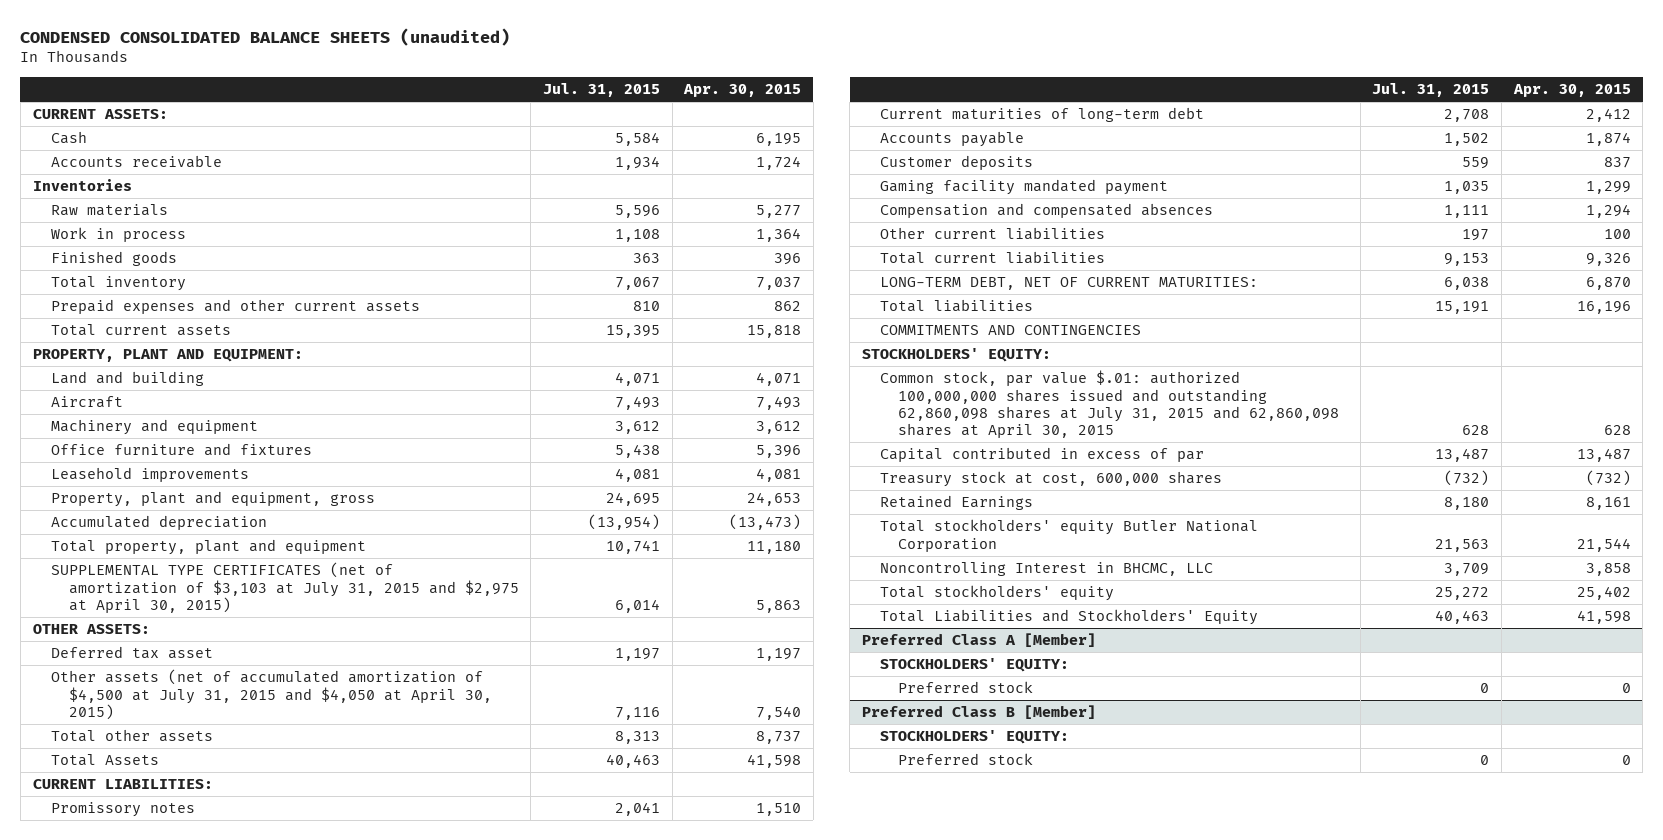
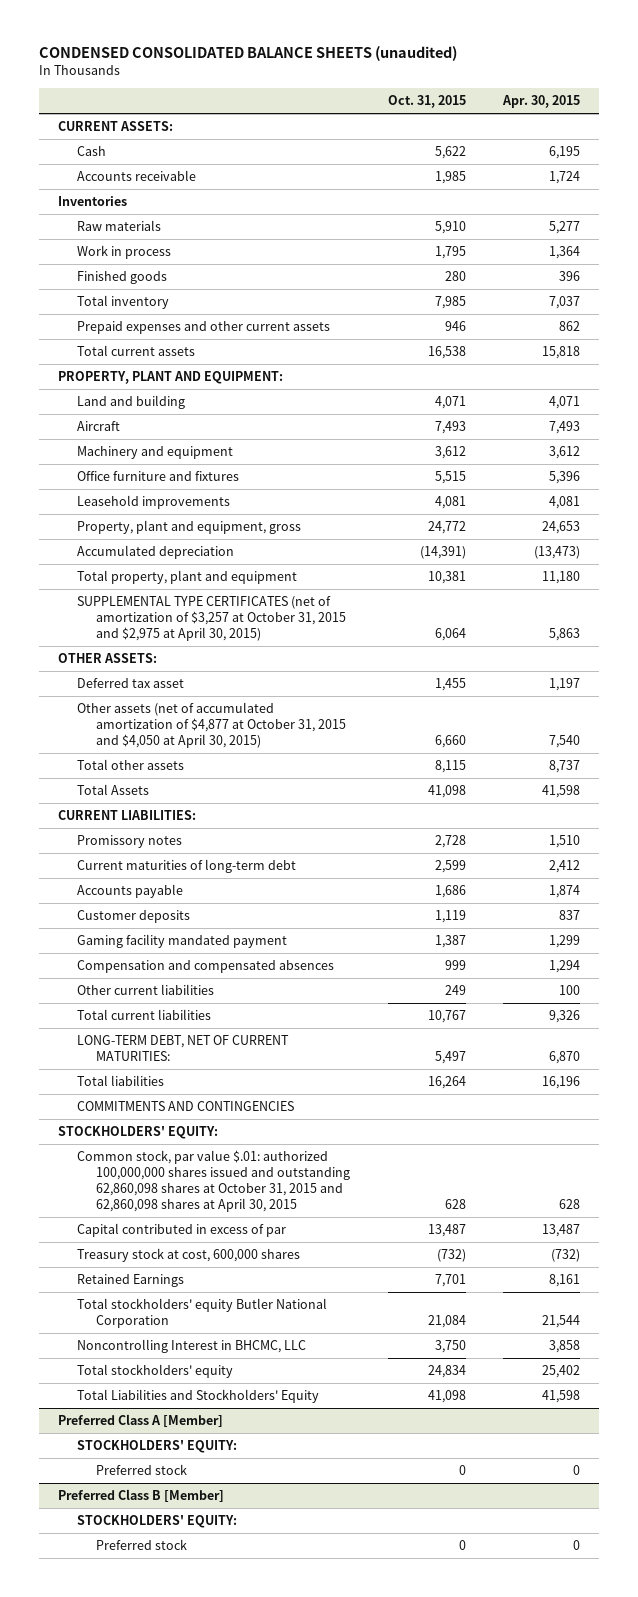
[543,83,661,98] Jul. 31, 2015 -> none
none -> [387,95,466,109] Oct. 31, 2015
[50,562,519,613] SUPPLEMENTAL TYPE CERTIFICATES (net of amortization of $3,103 at July 31, 2015 and $2,975 at April 30, 2015) -> [76,596,346,642] SUPPLEMENTAL TYPE CERTIFICATES (net of amortization of $3,257 at October 31, 2015 and $2,975 at April 30, 2015)
[50,669,492,720] Other assets (net of accumulated amortization of $4,500 at July 31, 2015 and $4,050 at April 30, 2015) -> [76,702,346,749] Other assets (net of accumulated amortization of $4,877 at October 31, 2015 and $4,050 at April 30, 2015)
[879,370,1340,439] Common stock, par value $.01: authorized 100,000,000 shares issued and outstanding 62,860,098 shares at July 31, 2015 and 62,860,098 shares at April 30, 2015 -> [76,1150,350,1213] Common stock, par value $.01: authorized 100,000,000 shares issued and outstanding 62,860,098 shares at October 31, 2015 and 62,860,098 shares at April 30, 2015

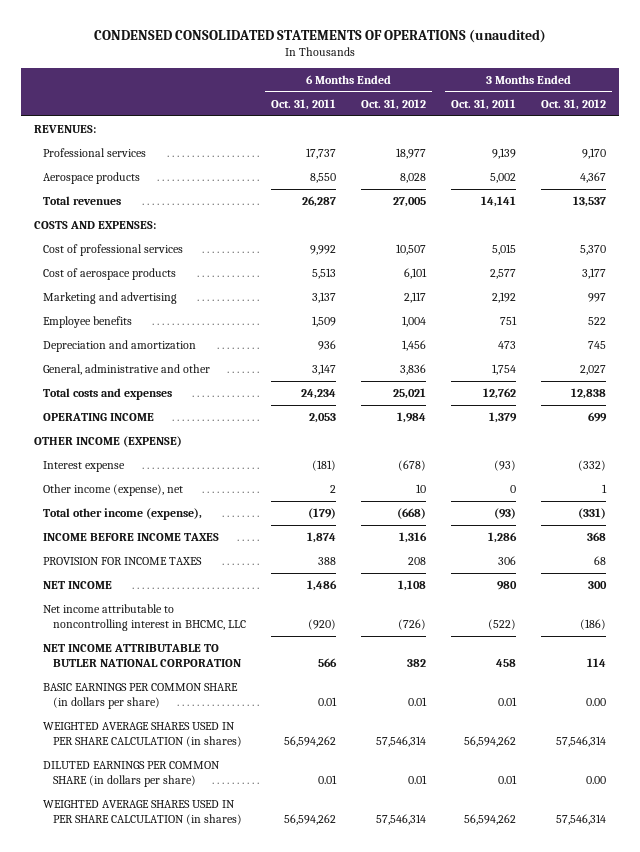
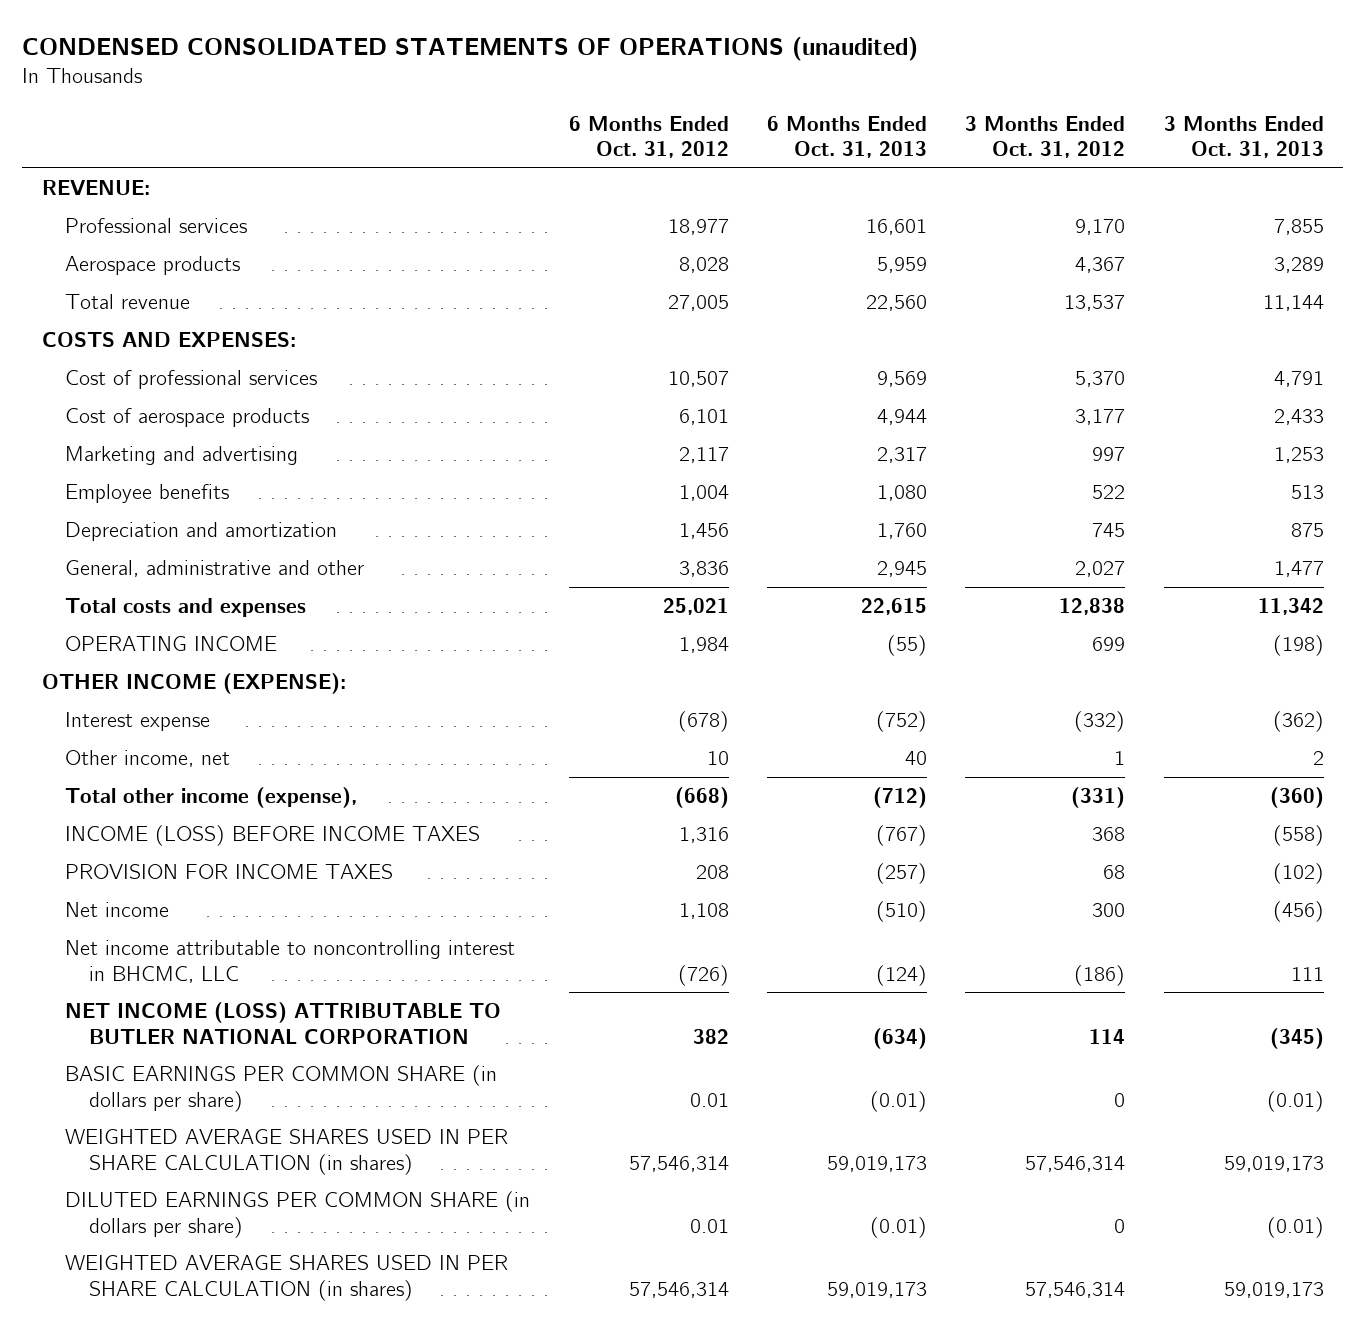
[271,98,337,110] Oct. 31, 2011 -> none
[451,98,517,110] Oct. 31, 2011 -> none
none -> [766,115,927,159] 6 Months Ended Oct. 31, 2013
none -> [1163,115,1324,159] 3 Months Ended Oct. 31, 2013
[33,125,96,134] REVENUES: -> [41,180,150,196] REVENUE:
[43,196,122,206] Total revenues -> [65,294,191,310] Total revenue
[33,436,182,448] OTHER INCOME (EXPENSE) -> [41,673,346,695] OTHER INCOME (EXPENSE):
[43,484,184,497] Other income (expense), net -> [65,750,231,768] Other income, net
[43,533,220,542] INCOME BEFORE INCOME TAXES -> [65,825,481,847] INCOME (LOSS) BEFORE INCOME TAXES
[43,581,113,590] NET INCOME -> [65,902,170,918] Net income
[43,644,242,668] NET INCOME ATTRIBUTABLE TO BUTLER NATIONAL CORPORATION -> [65,1002,502,1044] NET INCOME (LOSS) ATTRIBUTABLE TO BUTLER NATIONAL CORPORATION
[586,698,607,707] 0.00 -> [1114,1092,1126,1107] 0
[586,776,607,785] 0.00 -> [1114,1218,1126,1233] 0

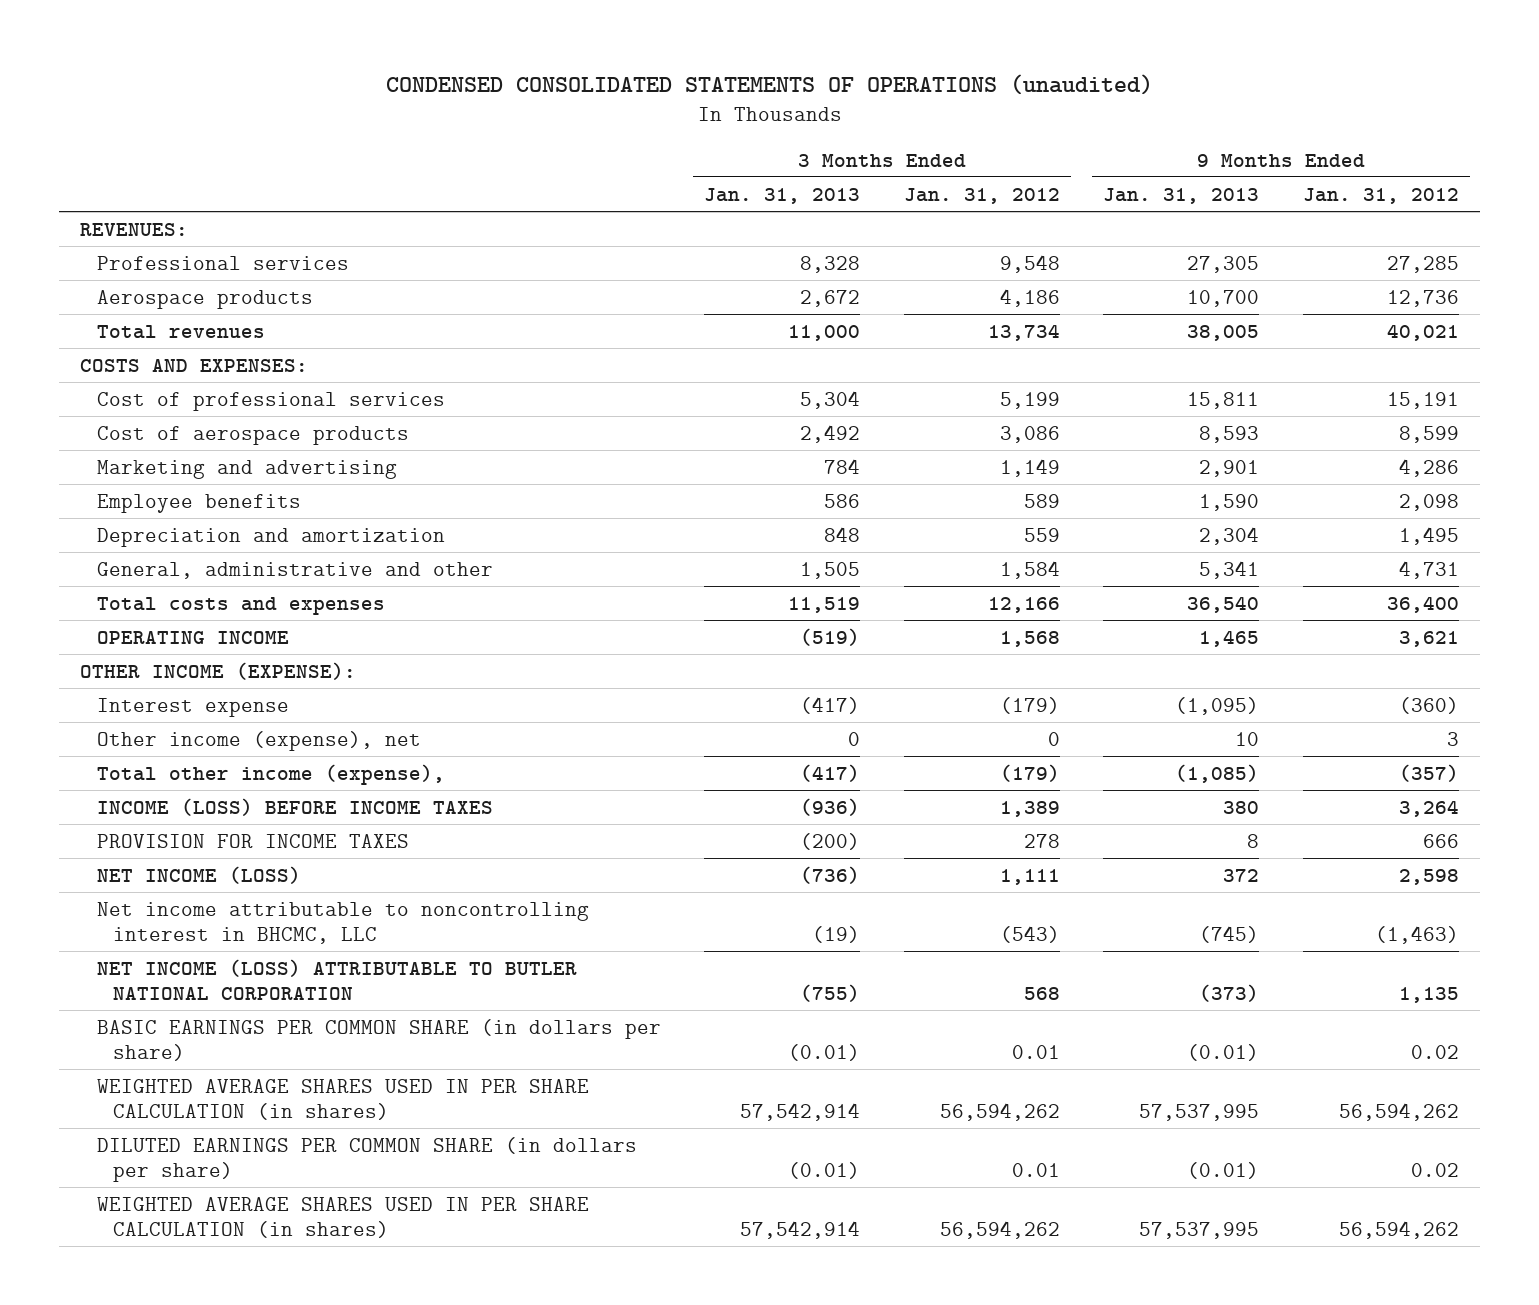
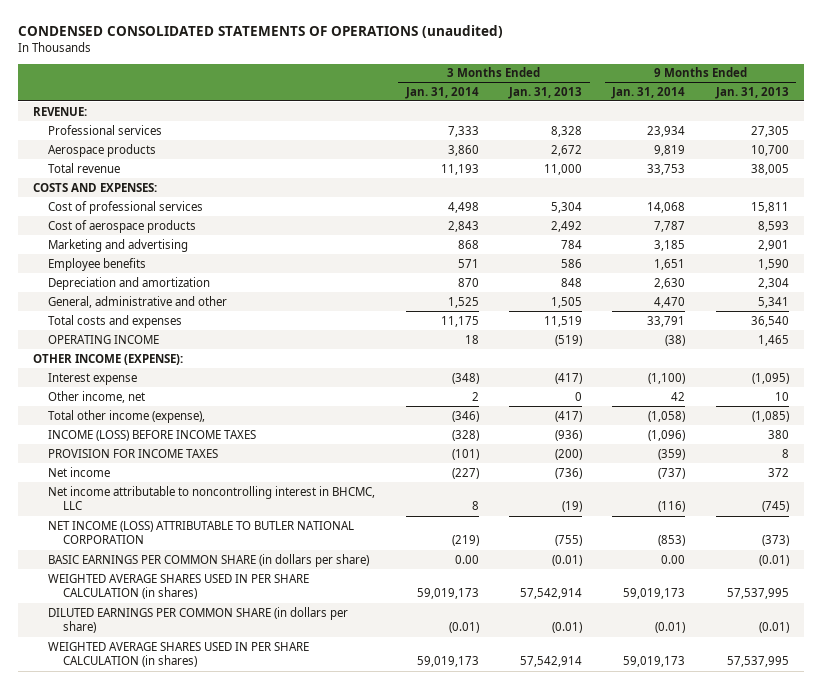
[903,187,1060,204] Jan. 31, 2012 -> none
[1302,187,1459,204] Jan. 31, 2012 -> none
none -> [404,86,479,99] Jan. 31, 2014
none -> [611,86,686,99] Jan. 31, 2014
[80,222,189,236] REVENUES: -> [33,106,88,116] REVENUE:
[96,324,265,339] Total revenues -> [48,162,121,173] Total revenue
[96,730,421,751] Other income (expense), net -> [48,390,146,403] Other income, net
[96,865,301,884] NET INCOME (LOSS) -> [48,466,111,477] Net income

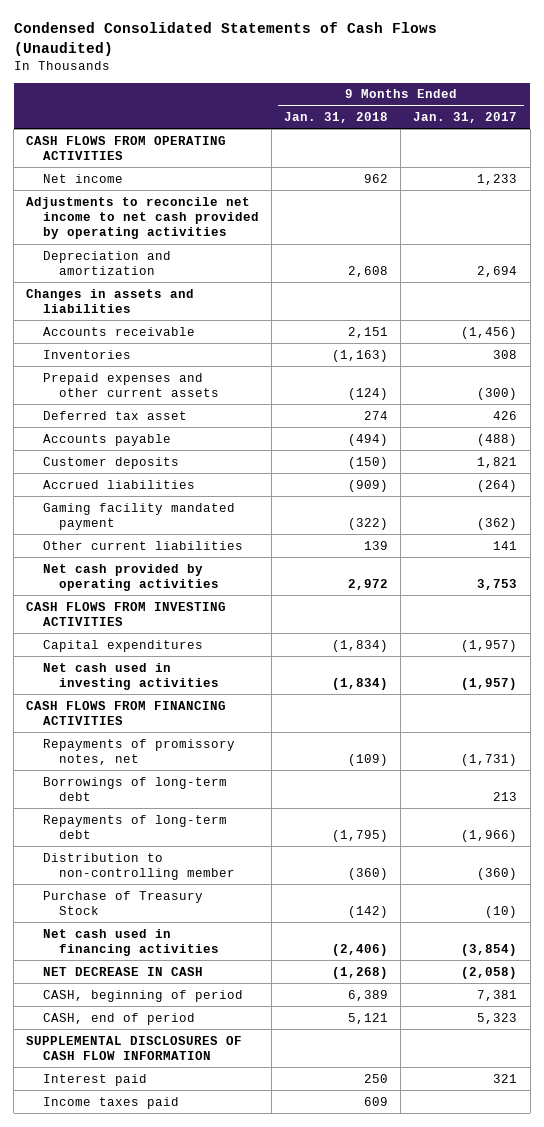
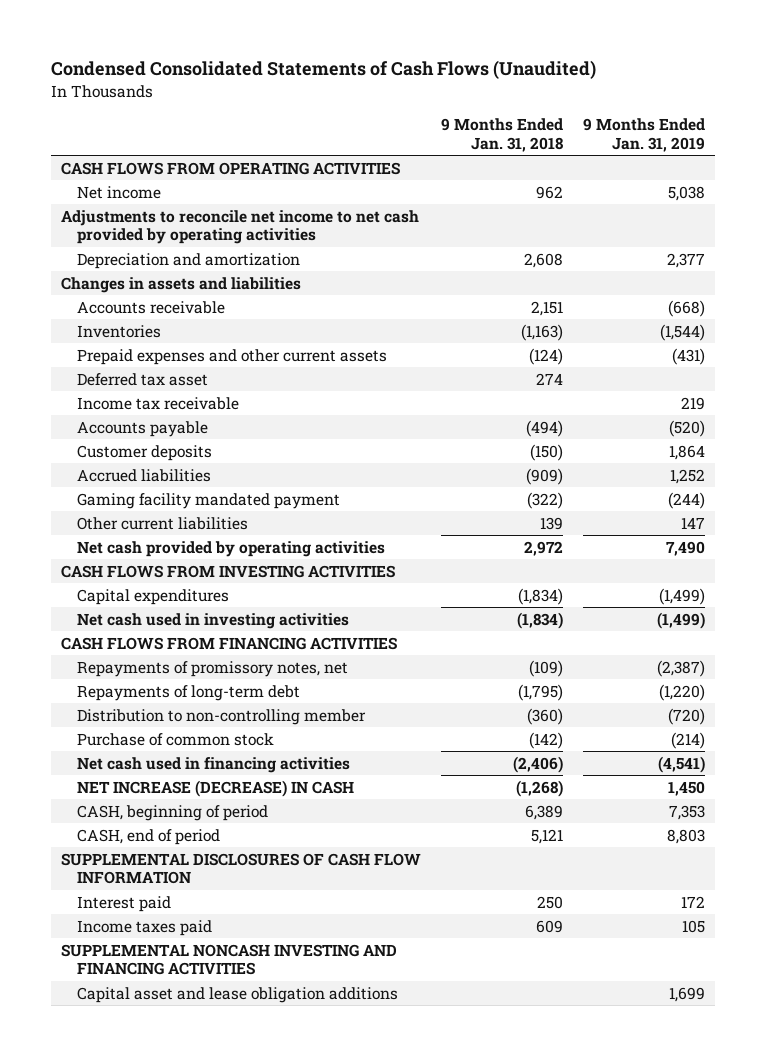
[413,111,518,123] Jan. 31, 2017 -> none
none -> [582,118,705,152] 9 Months Ended Jan. 31, 2019
none -> [77,396,240,410] Income tax receivable
[42,776,227,801] Borrowings of long-term debt -> none
[42,890,203,915] Purchase of Treasury Stock -> [77,732,275,746] Purchase of common stock
[42,966,203,976] NET DECREASE IN CASH -> [77,779,355,797] NET INCREASE (DECREASE) IN CASH
none -> [60,943,397,976] SUPPLEMENTAL NONCASH INVESTING AND FINANCING ACTIVITIES
none -> [77,986,399,1003] Capital asset and lease obligation additions

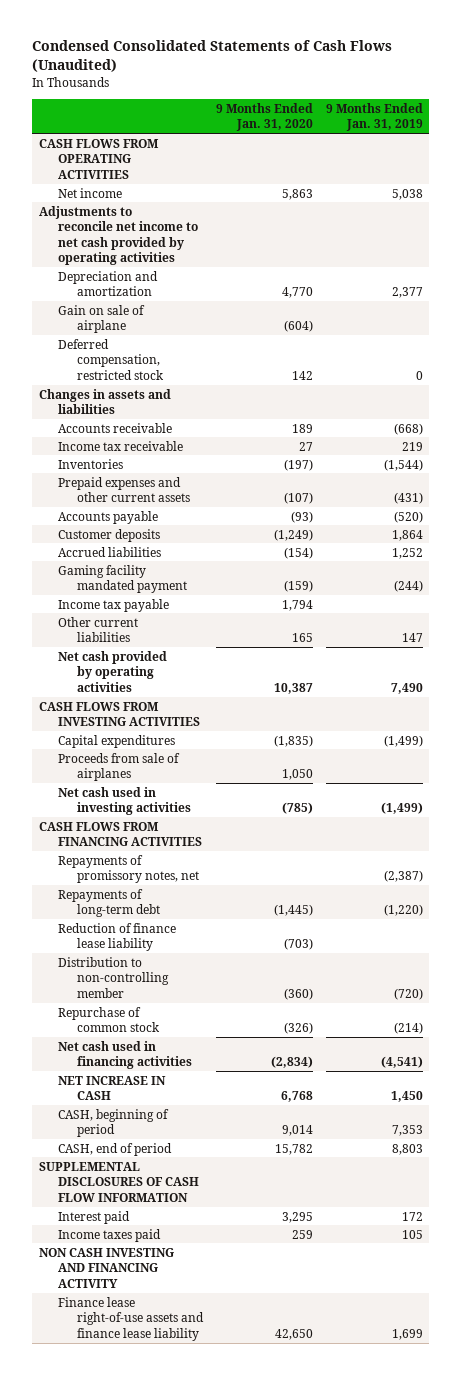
[440,118,563,152] 9 Months Ended Jan. 31, 2018 -> none
none -> [215,102,313,132] 9 Months Ended Jan. 31, 2020
none -> [58,304,146,334] Gain on sale of airplane
none -> [58,338,165,380] Deferred compensation, restricted stock
[77,396,240,410] Income tax receivable -> [58,440,184,451] Income tax receivable
[77,372,209,386] Deferred tax asset -> none
none -> [58,598,170,612] Income tax payable
none -> [58,752,181,782] Proceeds from sale of airplanes
none -> [58,922,177,952] Reduction of finance lease liability
[77,732,275,746] Purchase of common stock -> [58,1006,161,1033] Repurchase of common stock
[77,779,355,797] NET INCREASE (DECREASE) IN CASH -> [58,1075,167,1101] NET INCREASE IN CASH
[60,943,397,976] SUPPLEMENTAL NONCASH INVESTING AND FINANCING ACTIVITIES -> [38,1247,174,1288] NON CASH INVESTING AND FINANCING ACTIVITY
[77,986,399,1003] Capital asset and lease obligation additions -> [58,1296,205,1341] Finance lease right-of-use assets and finance lease liability

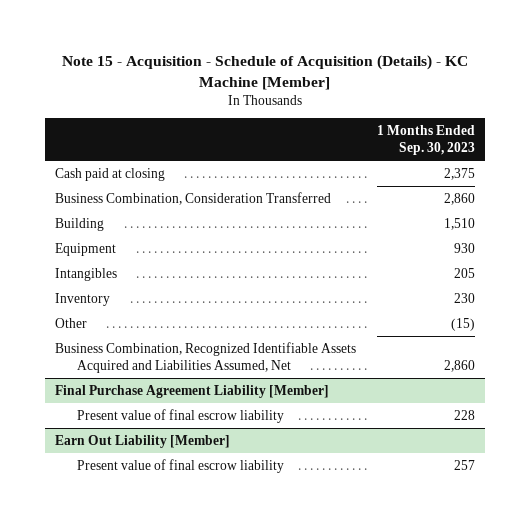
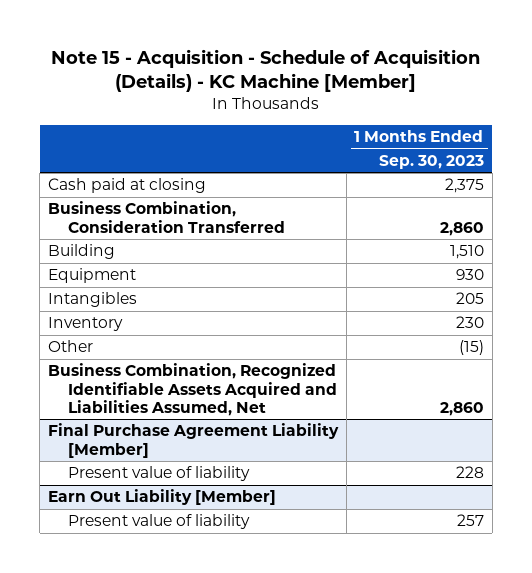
[76,408,284,423] Present value of final escrow liability -> [68,466,251,482] Present value of liability
[76,458,284,473] Present value of final escrow liability -> [68,514,251,530] Present value of liability

